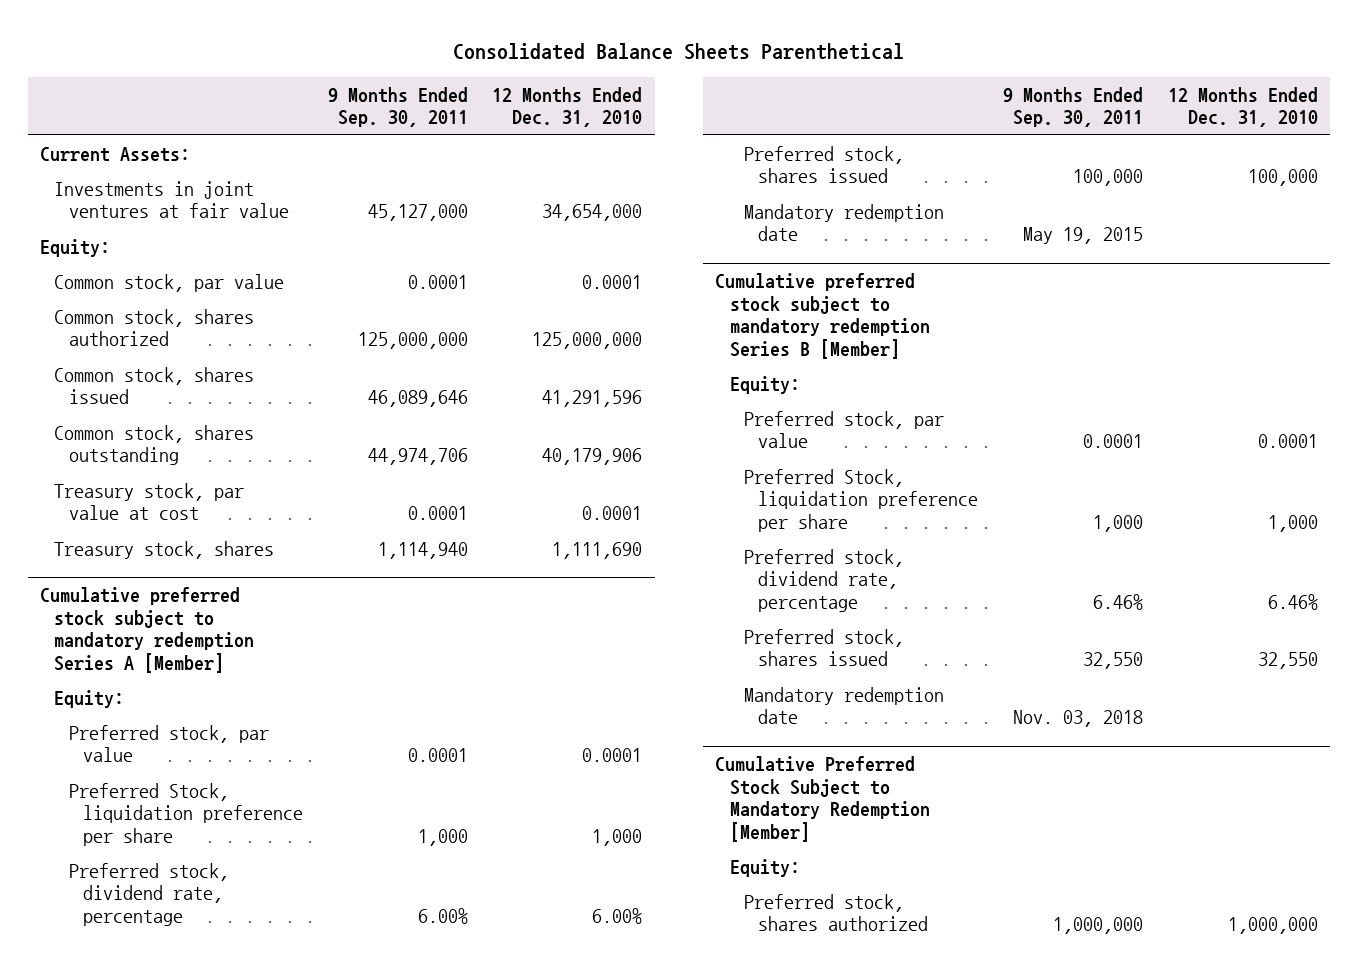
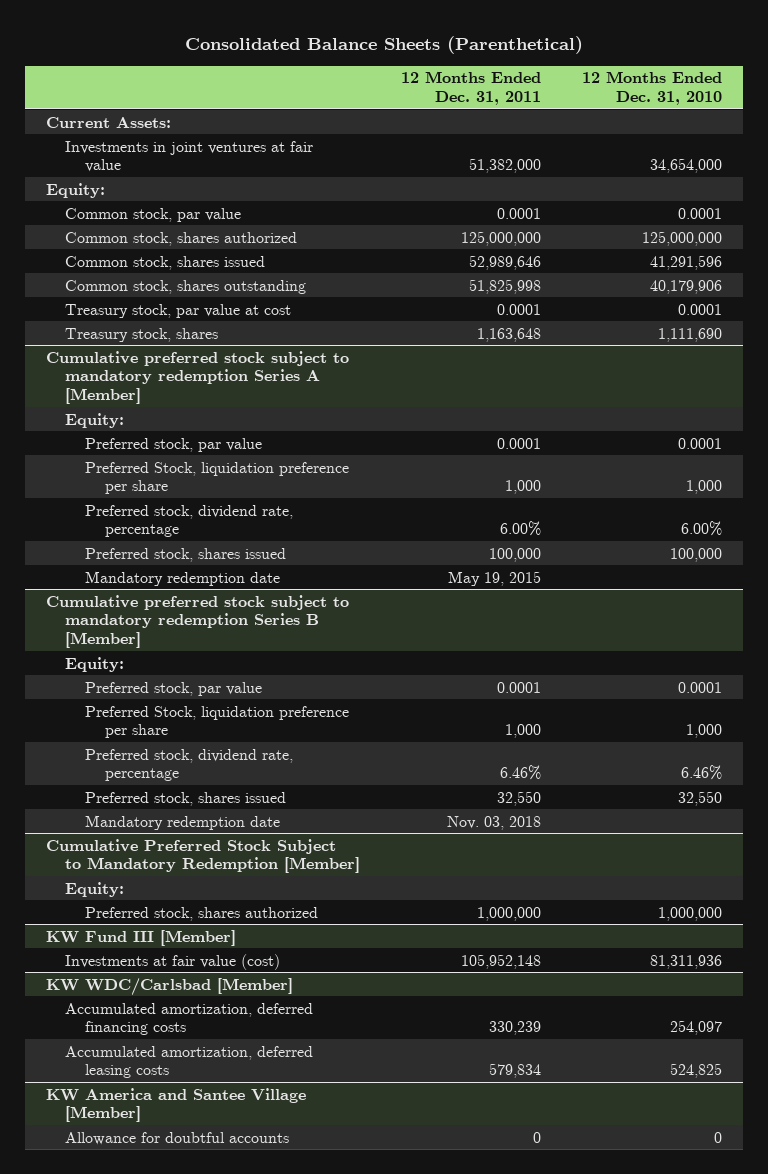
[452,42,904,60] Consolidated Balance Sheets Parenthetical -> [184,35,583,54] Consolidated Balance Sheets (Parenthetical)
[327,86,468,128] 9 Months Ended Sep. 30, 2011 -> none
none -> [401,71,542,105] 12 Months Ended Dec. 31, 2011
none -> [45,929,236,946] KW Fund III [Member]
none -> [65,953,281,970] Investments at fair value (cost)
none -> [45,977,293,996] KW WDC/Carlsbad [Member]
none -> [65,1002,314,1036] Accumulated amortization, deferred financing costs
none -> [65,1045,314,1079] Accumulated amortization, deferred leasing costs
none -> [45,1087,306,1123] KW America and Santee Village [Member]
none -> [65,1131,290,1145] Allowance for doubtful accounts

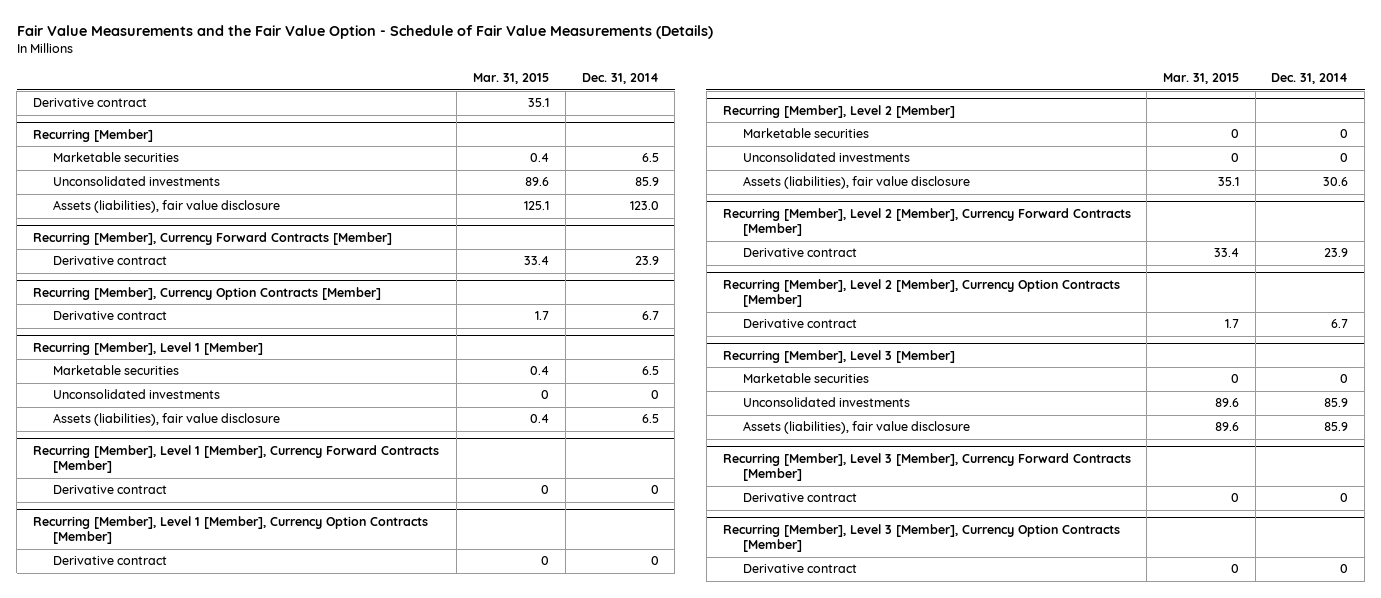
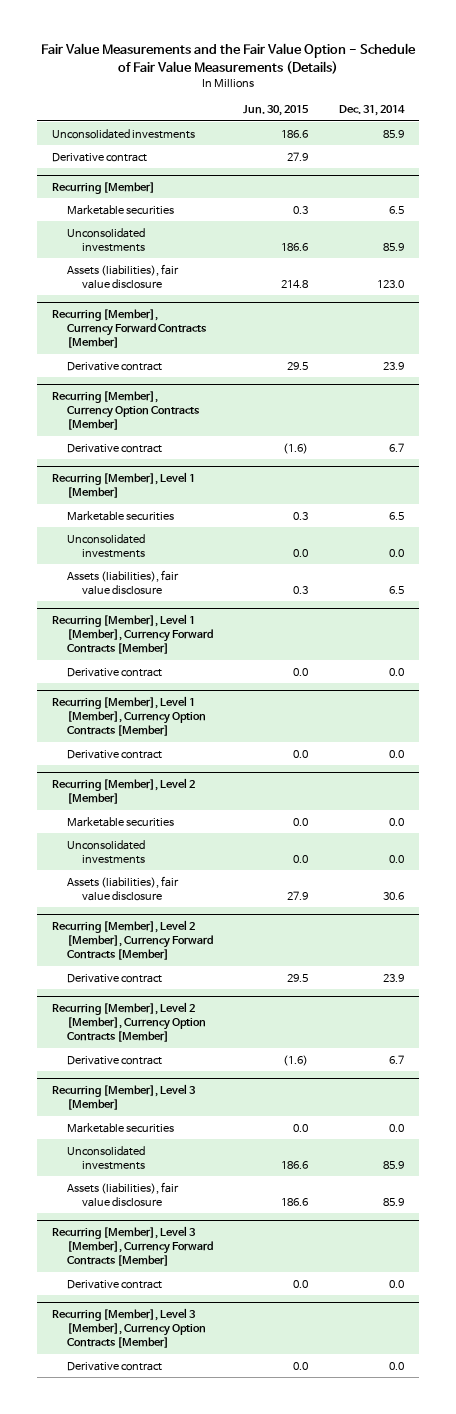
[473,73,550,85] Mar. 31, 2015 -> none
none -> [243,105,310,117] Jun. 30, 2015
none -> [52,128,196,139] Unconsolidated investments
[650,390,659,400] 0 -> [388,548,404,557] 0.0
[650,485,659,495] 0 -> [388,667,404,676] 0.0
[650,556,659,566] 0 -> [388,749,404,758] 0.0
[1340,129,1349,139] 0 -> [388,817,404,826] 0.0
[1340,153,1349,163] 0 -> [388,854,404,863] 0.0
[1340,374,1349,384] 0 -> [388,1123,404,1132] 0.0
[1340,493,1349,503] 0 -> [388,1279,404,1288] 0.0
[1340,564,1349,574] 0 -> [388,1361,404,1370] 0.0

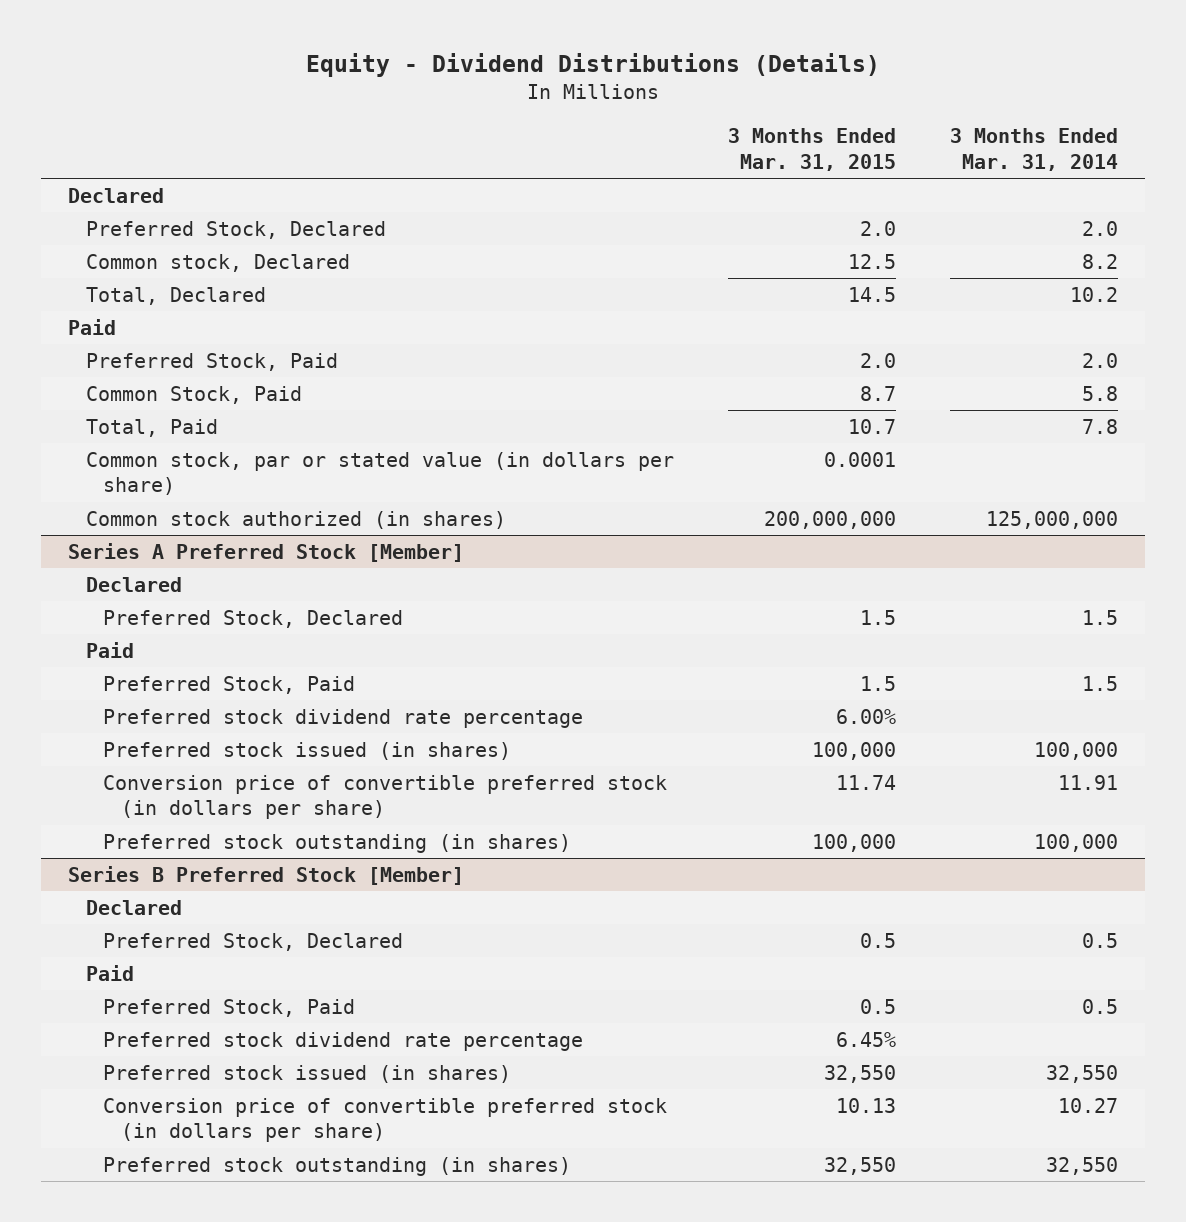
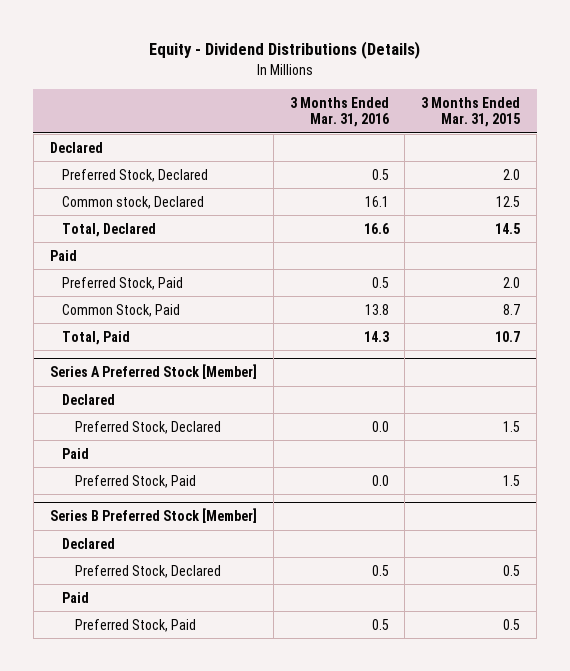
[949,128,1118,171] 3 Months Ended Mar. 31, 2014 -> none
none -> [289,96,389,127] 3 Months Ended Mar. 31, 2016
[85,452,674,496] Common stock, par or stated value (in dollars per share) -> none
[85,511,506,530] Common stock authorized (in shares) -> none
[103,709,584,729] Preferred stock dividend rate percentage -> none
[103,742,512,761] Preferred stock issued (in shares) -> none
[103,775,668,820] Conversion price of convertible preferred stock (in dollars per share) -> none
[103,834,572,854] Preferred stock outstanding (in shares) -> none
[103,1032,584,1052] Preferred stock dividend rate percentage -> none
[103,1065,512,1084] Preferred stock issued (in shares) -> none
[103,1098,668,1143] Conversion price of convertible preferred stock (in dollars per share) -> none
[103,1157,572,1177] Preferred stock outstanding (in shares) -> none

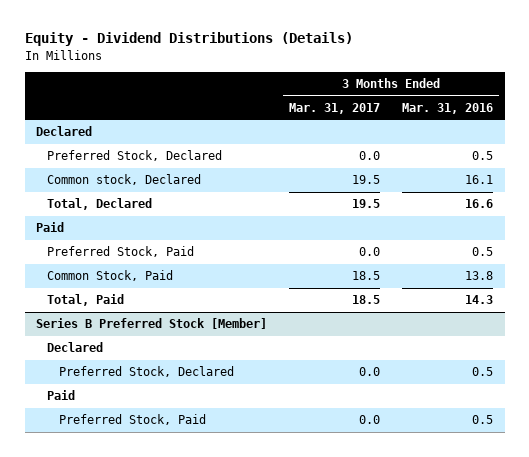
[421,96,521,127] 3 Months Ended Mar. 31, 2015 -> none
none -> [289,102,381,114] Mar. 31, 2017
[49,363,257,379] Series A Preferred Stock [Member] -> none
[62,393,116,405] Declared -> none
[75,420,222,434] Preferred Stock, Declared -> none
[62,447,90,459] Paid -> none
[75,474,197,488] Preferred Stock, Paid -> none

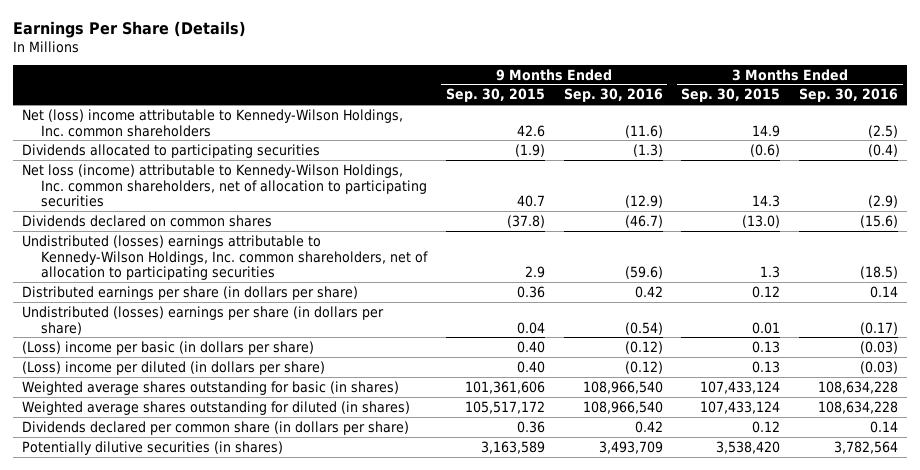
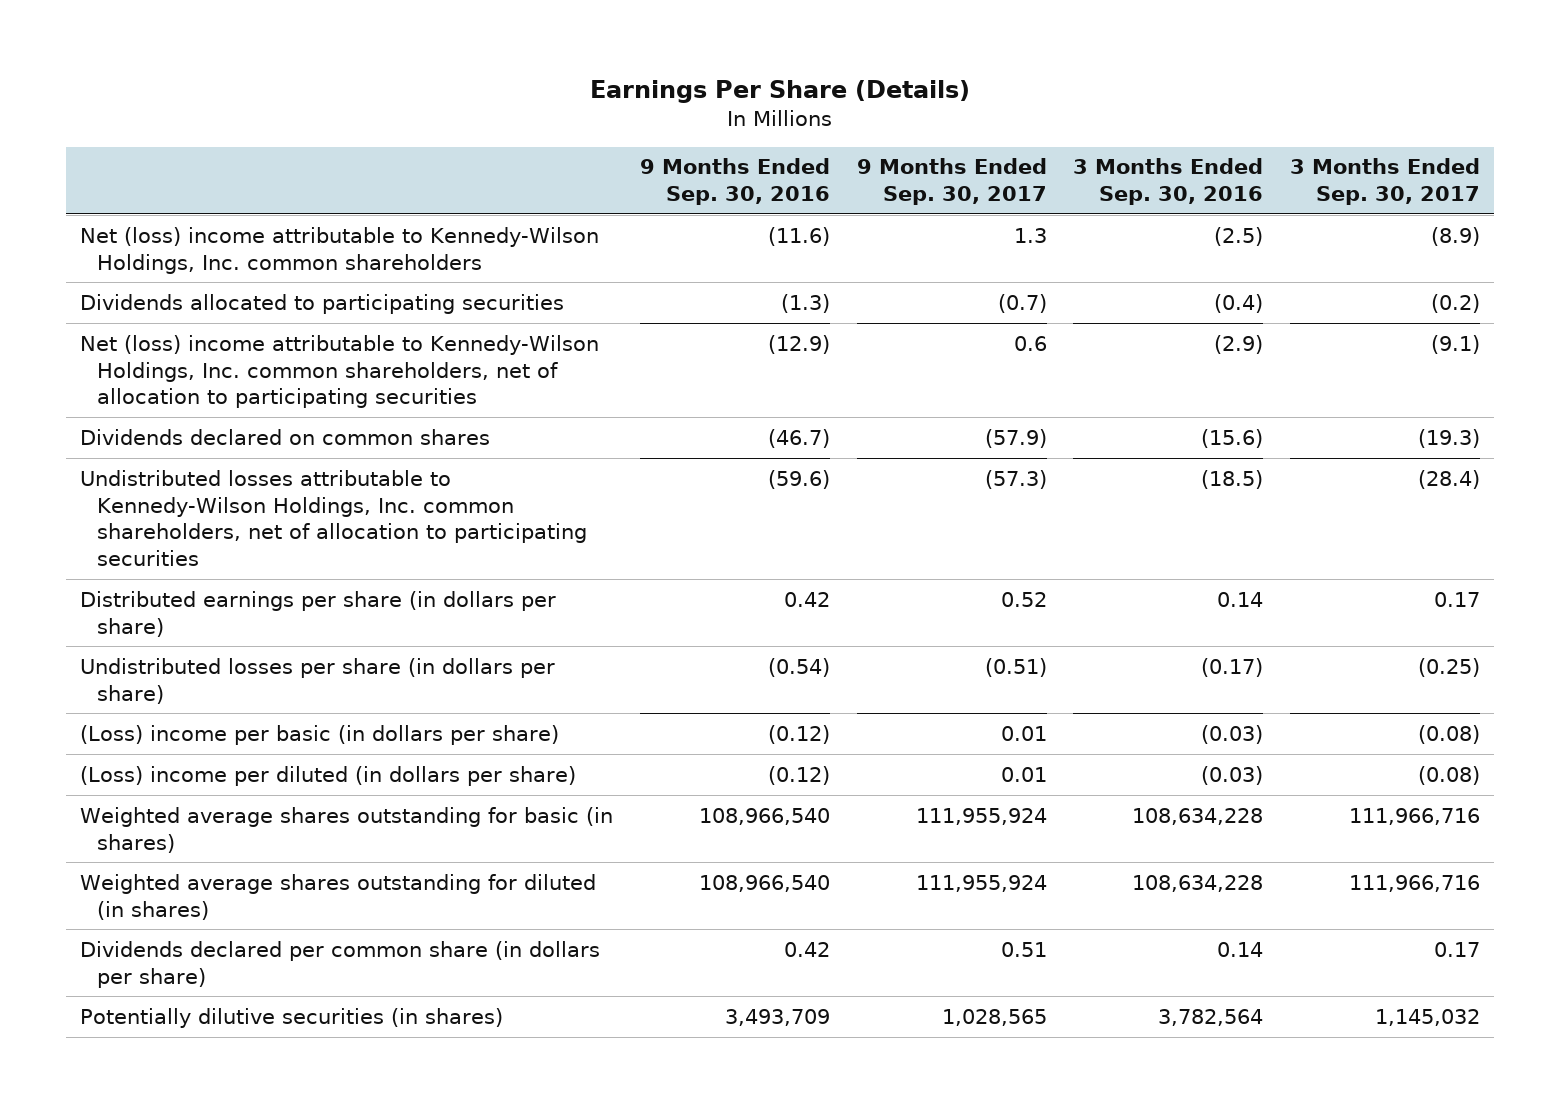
[445,88,545,103] Sep. 30, 2015 -> none
[681,88,781,103] Sep. 30, 2015 -> none
none -> [856,158,1047,206] 9 Months Ended Sep. 30, 2017
none -> [1290,158,1481,206] 3 Months Ended Sep. 30, 2017
[22,163,428,208] Net loss (income) attributable to Kennedy-Wilson Holdings, Inc. common shareholders, net of allocation to participating securities -> [79,334,599,409] Net (loss) income attributable to Kennedy-Wilson Holdings, Inc. common shareholders, net of allocation to participating securities
[22,234,429,281] Undistributed (losses) earnings attributable to Kennedy-Wilson Holdings, Inc. common shareholders, net of allocation to participating securities -> [79,469,588,566] Undistributed losses attributable to Kennedy-Wilson Holdings, Inc. common shareholders, net of allocation to participating securities
[22,305,385,335] Undistributed (losses) earnings per share (in dollars per share) -> [79,657,555,704] Undistributed losses per share (in dollars per share)

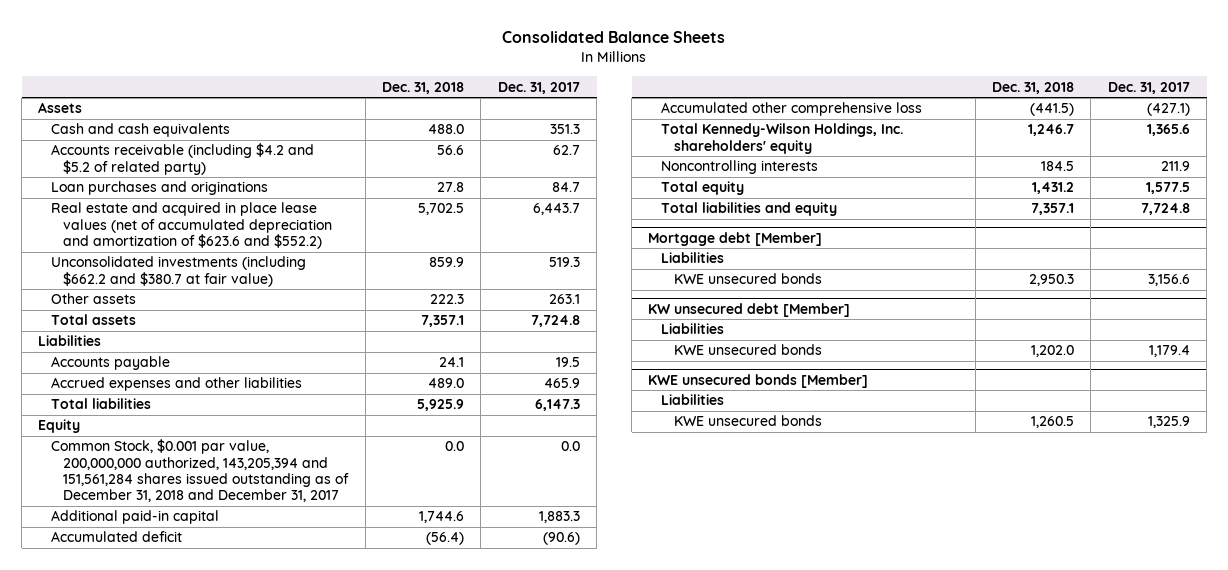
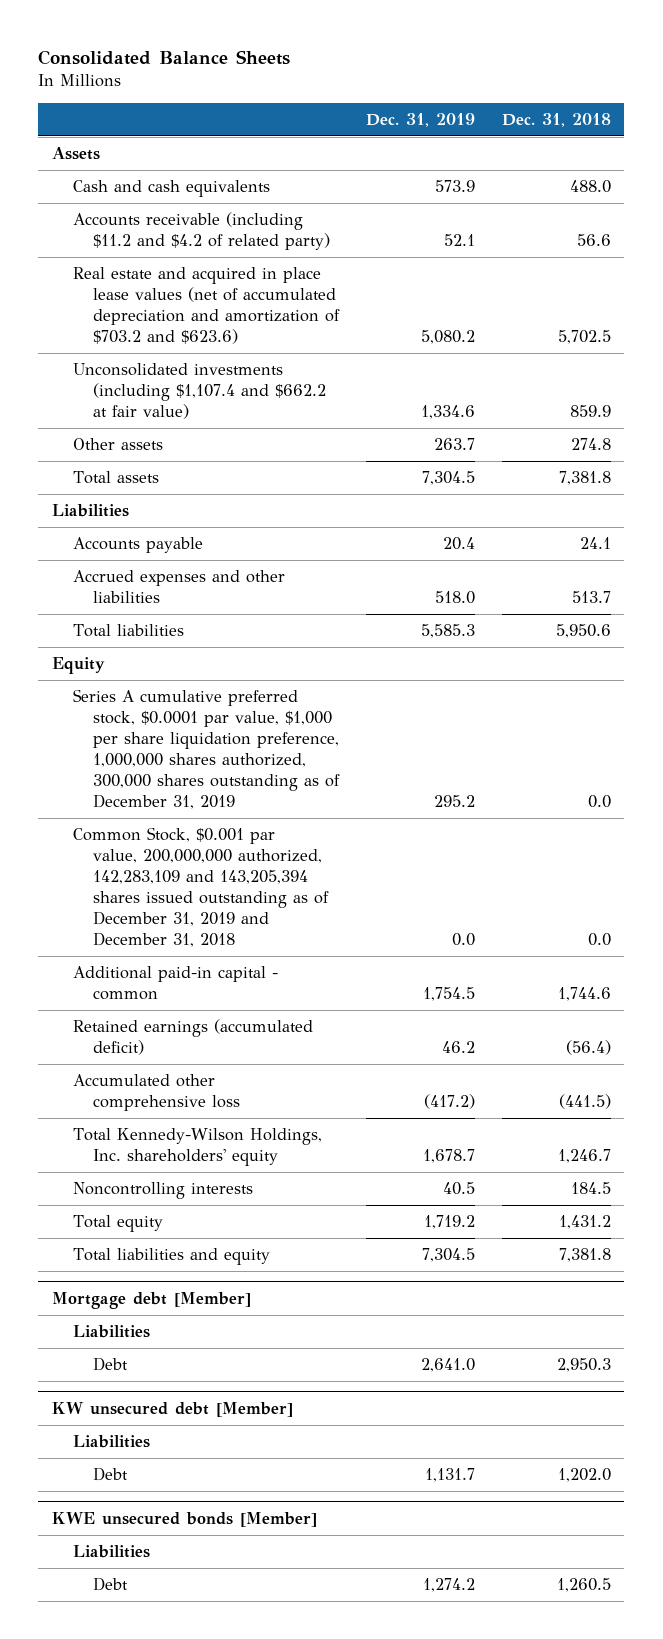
[497,81,580,94] Dec. 31, 2017 -> none
none -> [365,112,475,127] Dec. 31, 2019
[50,181,268,196] Loan purchases and originations -> none
[50,143,314,175] Accounts receivable (including $4.2 and $5.2 of related party) -> [72,212,331,251] Accounts receivable (including $11.2 and $4.2 of related party)
[50,202,333,250] Real estate and acquired in place lease values (net of accumulated depreciation and amortization of $623.6 and $552.2) -> [72,267,341,345] Real estate and acquired in place lease values (net of accumulated depreciation and amortization of $703.2 and $623.6)
[50,256,306,287] Unconsolidated investments (including $662.2 and $380.7 at fair value) -> [72,363,327,420] Unconsolidated investments (including $1,107.4 and $662.2 at fair value)
[430,294,465,305] 222.3 -> [570,438,611,451] 274.8
[421,315,465,328] 7,357.1 -> [558,471,611,486] 7,381.8
[428,378,465,389] 489.0 -> [571,591,611,604] 513.7
[417,399,465,412] 5,925.9 -> [555,624,611,639] 5,950.6
none -> [72,689,341,809] Series A cumulative preferred stock, $0.0001 par value, $1,000 per share liquidation preference, 1,000,000 shares authorized, 300,000 shares outstanding as of December 31, 2019
[50,439,350,503] Common Stock, $0.001 par value, 200,000,000 authorized, 143,205,394 and 151,561,284 shares issued outstanding as of December 31, 2018 and December 31, 2017 -> [72,827,330,947] Common Stock, $0.001 par value, 200,000,000 authorized, 142,283,109 and 143,205,394 shares issued outstanding as of December 31, 2019 and December 31, 2018
[50,510,219,525] Additional paid-in capital -> [72,966,278,1001] Additional paid-in capital - common
[50,531,182,543] Accumulated deficit -> [72,1019,313,1056] Retained earnings (accumulated deficit)
[1031,203,1075,216] 7,357.1 -> [558,1248,611,1263] 7,381.8
[673,273,822,285] KWE unsecured bonds -> [93,1357,129,1372] Debt
[673,344,822,356] KWE unsecured bonds -> [93,1467,129,1482] Debt
[673,415,822,427] KWE unsecured bonds -> [93,1577,129,1592] Debt

